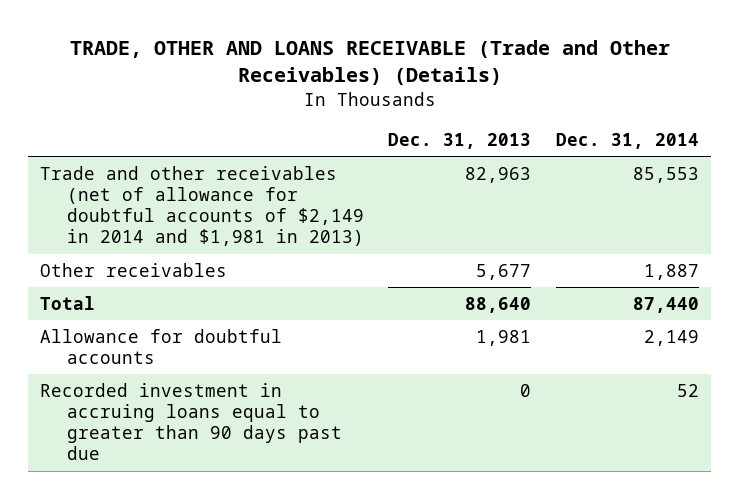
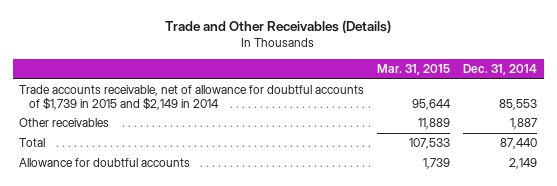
[69,40,670,86] TRADE, OTHER AND LOANS RECEIVABLE (Trade and Other Receivables) (Details) -> [165,20,392,34] Trade and Other Receivables (Details)
[388,133,532,150] Dec. 31, 2013 -> none
none -> [377,63,451,75] Mar. 31, 2015
[40,165,364,247] Trade and other receivables (net of allowance for doubtful accounts of $2,149 in 2014 and $1,981 in 2013) -> [19,85,365,110] Trade accounts receivable, net of allowance for doubtful accounts of $1,739 in 2015 and $2,149 in 2014
[40,382,342,461] Recorded investment in accruing loans equal to greater than 90 days past due -> none

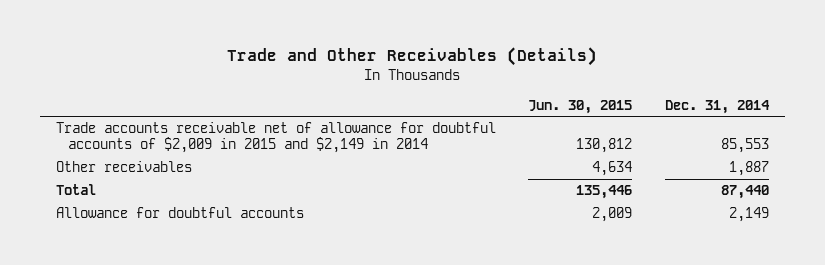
[377,63,451,75] Mar. 31, 2015 -> none
none -> [528,99,633,114] Jun. 30, 2015
[19,85,365,110] Trade accounts receivable, net of allowance for doubtful accounts of $1,739 in 2015 and $2,149 in 2014 -> [56,122,497,154] Trade accounts receivable net of allowance for doubtful accounts of $2,009 in 2015 and $2,149 in 2014

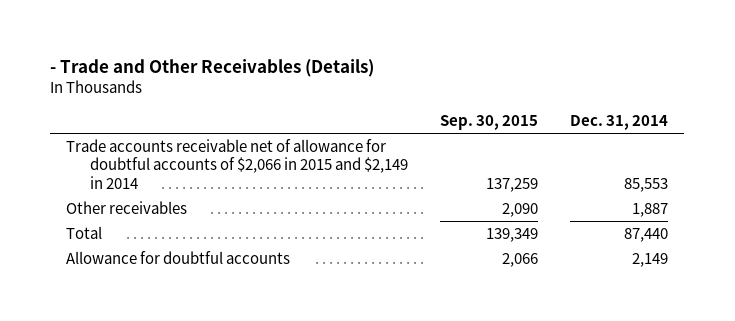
[227,47,598,67] Trade and Other Receivables (Details) -> [50,59,375,78] - Trade and Other Receivables (Details)
[528,99,633,114] Jun. 30, 2015 -> none
none -> [440,115,539,131] Sep. 30, 2015
[56,122,497,154] Trade accounts receivable net of allowance for doubtful accounts of $2,009 in 2015 and $2,149 in 2014 -> [66,138,409,189] Trade accounts receivable net of allowance for doubtful accounts of $2,066 in 2015 and $2,149 in 2014

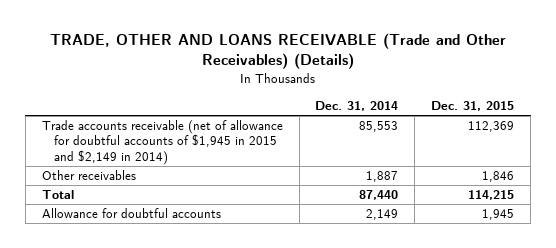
[50,59,375,78] - Trade and Other Receivables (Details) -> [49,33,506,70] TRADE, OTHER AND LOANS RECEIVABLE (Trade and Other Receivables) (Details)
[440,115,539,131] Sep. 30, 2015 -> none
none -> [431,100,515,111] Dec. 31, 2015
[66,138,409,189] Trade accounts receivable net of allowance for doubtful accounts of $2,066 in 2015 and $2,149 in 2014 -> [41,120,283,165] Trade accounts receivable (net of allowance for doubtful accounts of $1,945 in 2015 and $2,149 in 2014)

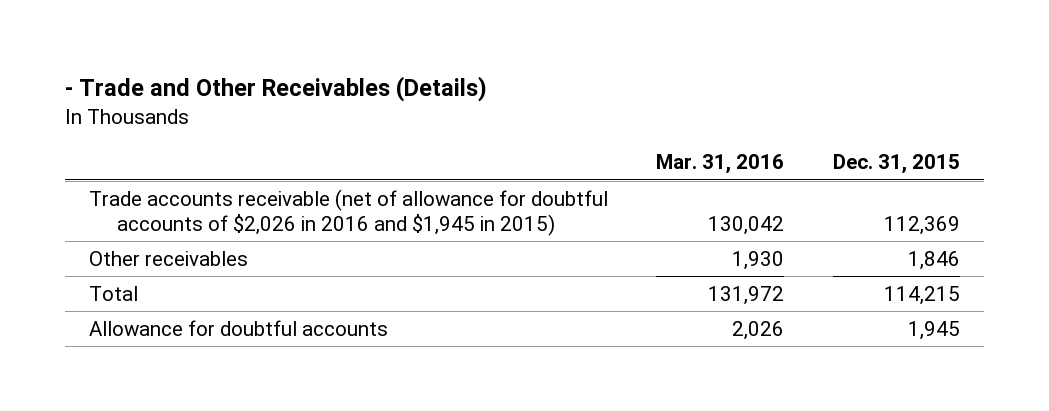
[49,33,506,70] TRADE, OTHER AND LOANS RECEIVABLE (Trade and Other Receivables) (Details) -> [64,76,487,103] - Trade and Other Receivables (Details)
[315,100,399,111] Dec. 31, 2014 -> none
none -> [656,154,785,175] Mar. 31, 2016
[41,120,283,165] Trade accounts receivable (net of allowance for doubtful accounts of $1,945 in 2015 and $2,149 in 2014) -> [88,188,608,236] Trade accounts receivable (net of allowance for doubtful accounts of $2,026 in 2016 and $1,945 in 2015)

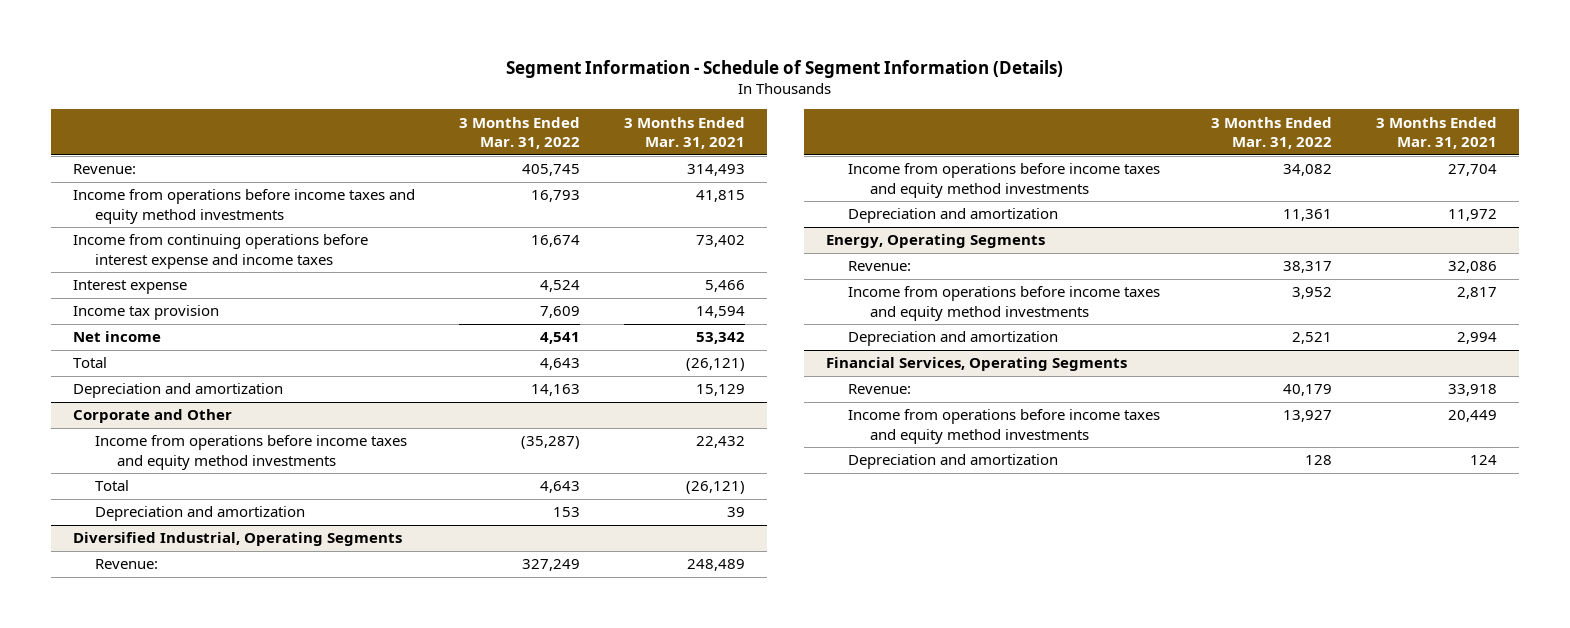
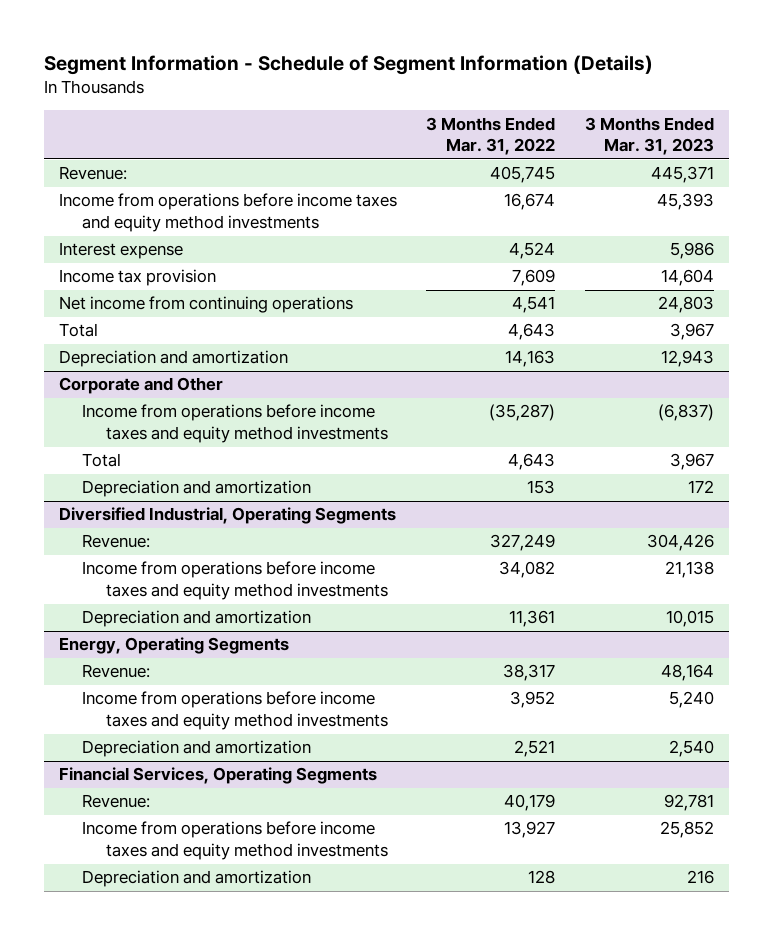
[623,116,745,150] 3 Months Ended Mar. 31, 2021 -> none
none -> [585,116,715,156] 3 Months Ended Mar. 31, 2023
[73,234,369,269] Income from continuing operations before interest expense and income taxes -> none
[530,190,580,203] 16,793 -> [504,193,556,211] 16,674
[73,331,162,343] Net income -> [58,296,353,314] Net income from continuing operations

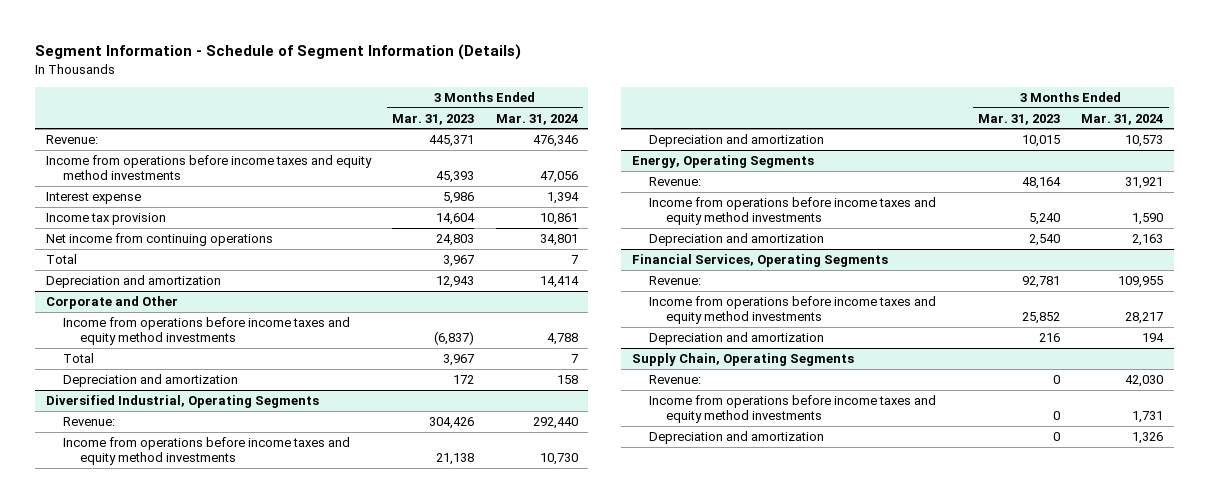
[426,116,556,156] 3 Months Ended Mar. 31, 2022 -> none
none -> [495,113,578,125] Mar. 31, 2024
none -> [631,353,854,367] Supply Chain, Operating Segments
none -> [648,375,701,385] Revenue:
none -> [648,395,936,424] Income from operations before income taxes and equity method investments
none -> [648,431,824,445] Depreciation and amortization

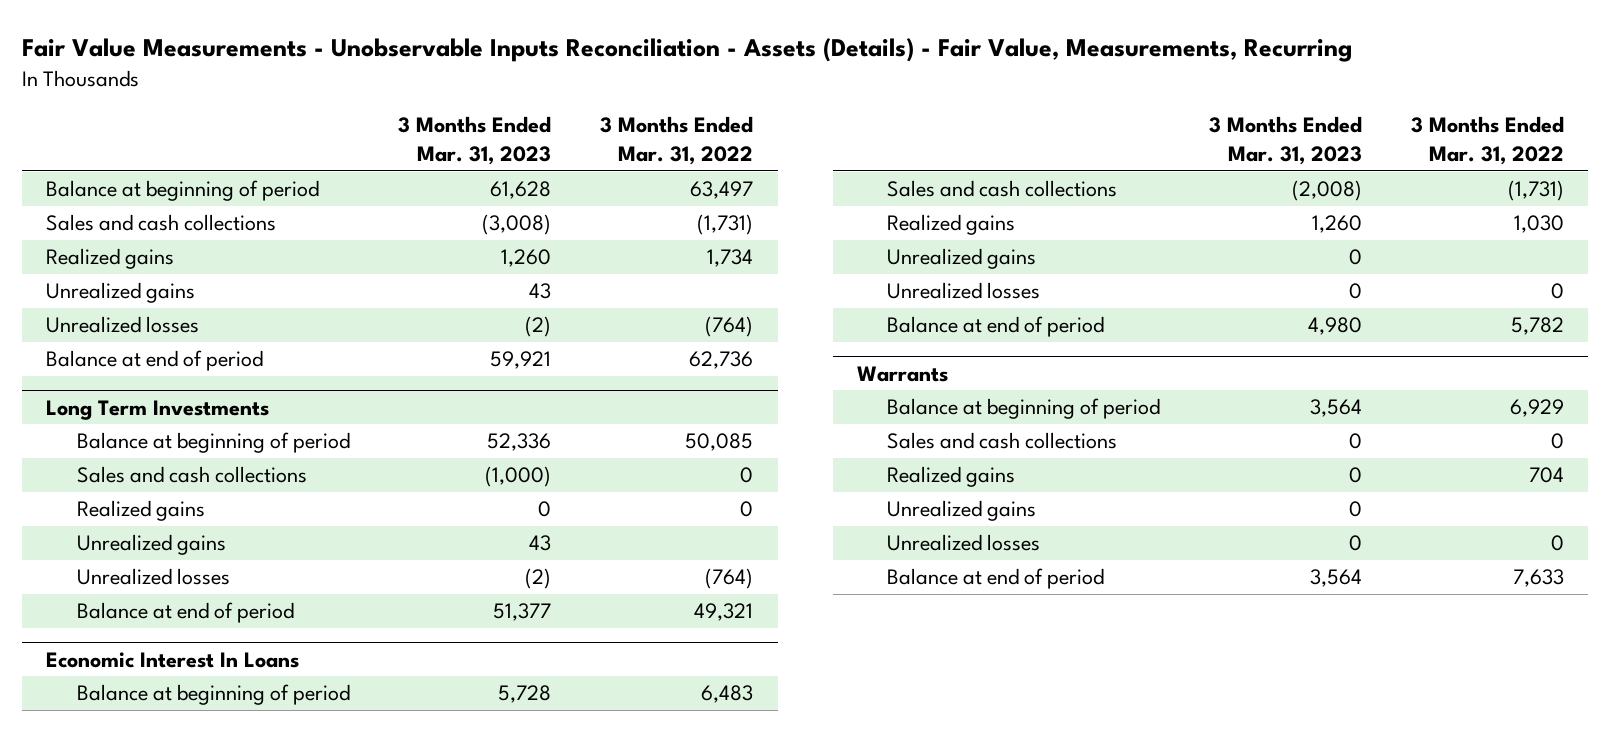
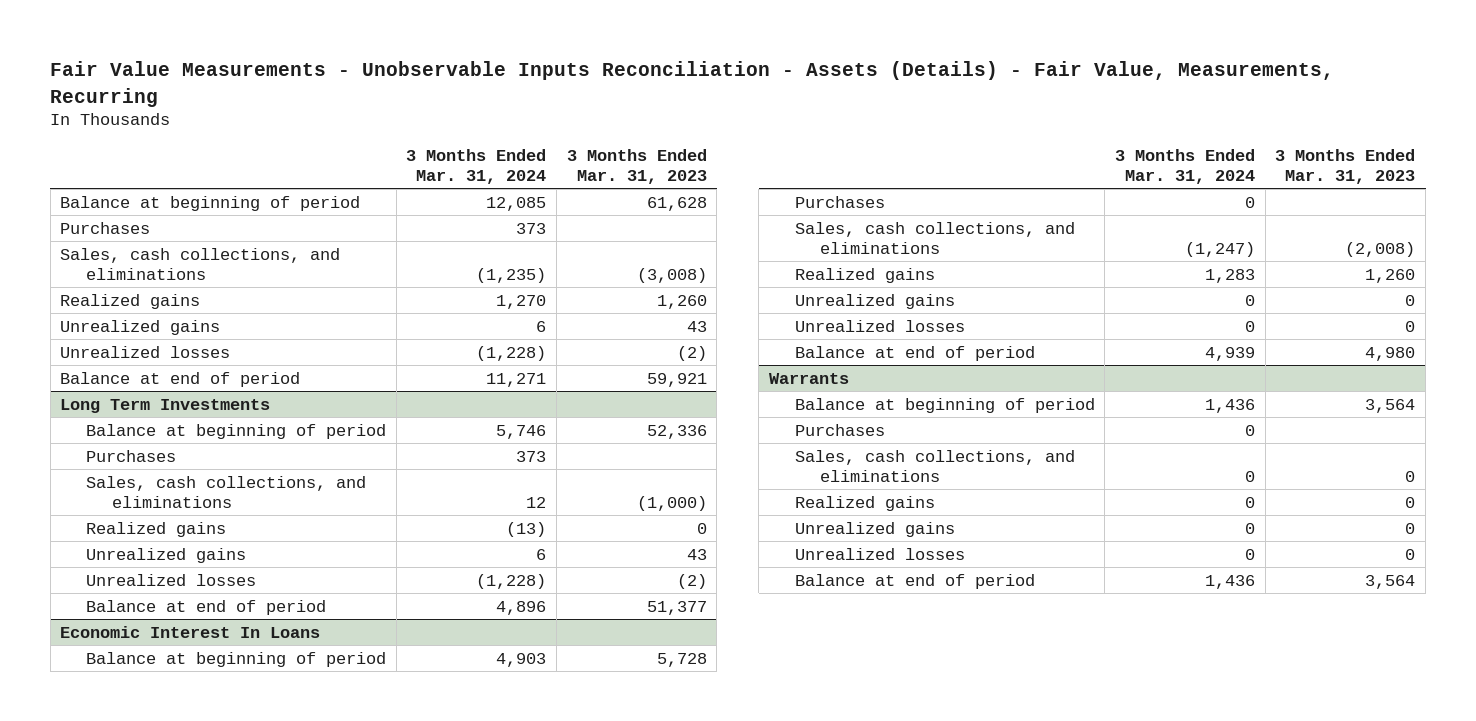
[600,116,754,165] 3 Months Ended Mar. 31, 2022 -> none
none -> [406,148,547,184] 3 Months Ended Mar. 31, 2024
none -> [60,221,151,234] Purchases
[46,214,277,232] Sales and cash collections -> [60,247,341,280] Sales, cash collections, and eliminations
none -> [86,449,177,462] Purchases
[76,466,307,484] Sales and cash collections -> [86,475,367,508] Sales, cash collections, and eliminations
none -> [794,195,885,208] Purchases
[887,180,1118,198] Sales and cash collections -> [794,221,1075,254] Sales, cash collections, and eliminations
none -> [794,423,885,436] Purchases
[887,432,1118,450] Sales and cash collections -> [794,449,1075,482] Sales, cash collections, and eliminations

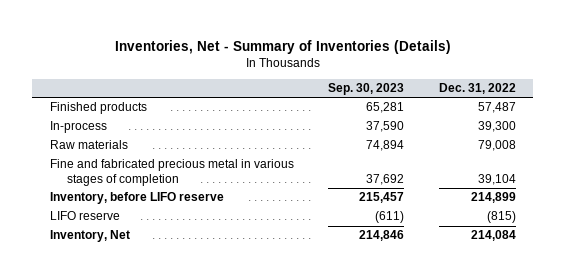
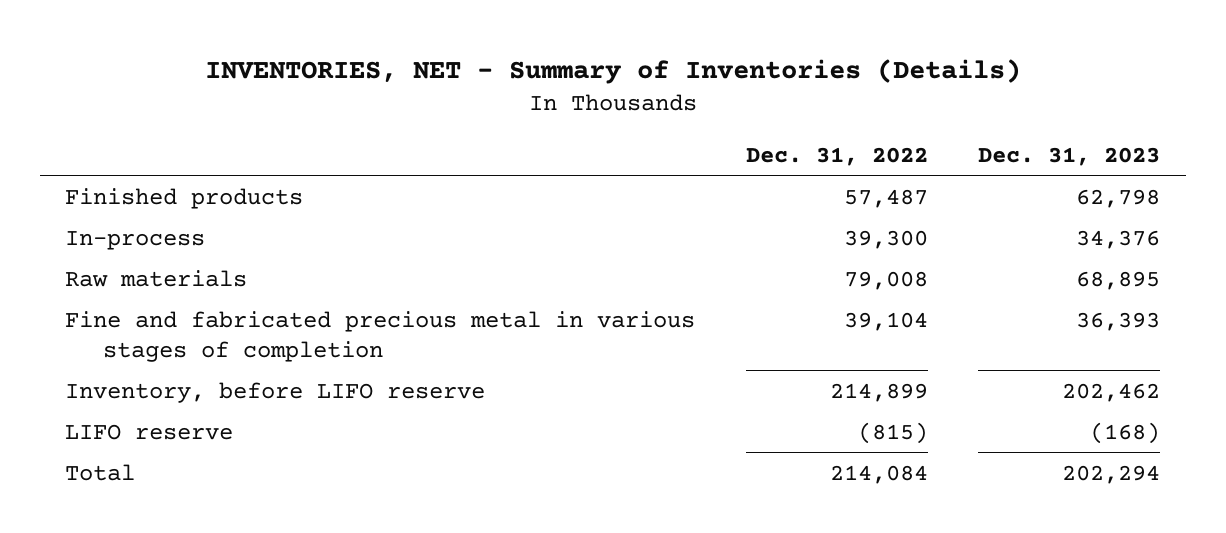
[114,39,451,54] Inventories, Net - Summary of Inventories (Details) -> [204,58,1021,84] INVENTORIES, NET - Summary of Inventories (Details)
[328,83,405,96] Sep. 30, 2023 -> none
none -> [978,146,1161,166] Dec. 31, 2023
[49,230,130,243] Inventory, Net -> [65,463,136,481] Total

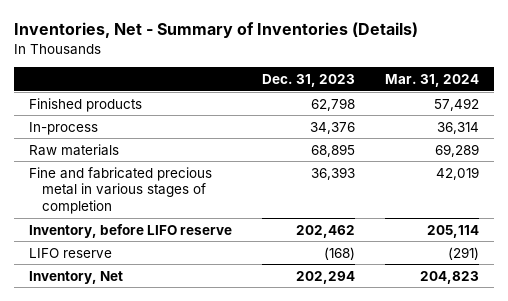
[204,58,1021,84] INVENTORIES, NET - Summary of Inventories (Details) -> [13,22,418,39] Inventories, Net - Summary of Inventories (Details)
[745,146,928,166] Dec. 31, 2022 -> none
none -> [385,73,480,87] Mar. 31, 2024
[65,463,136,481] Total -> [28,270,123,284] Inventory, Net

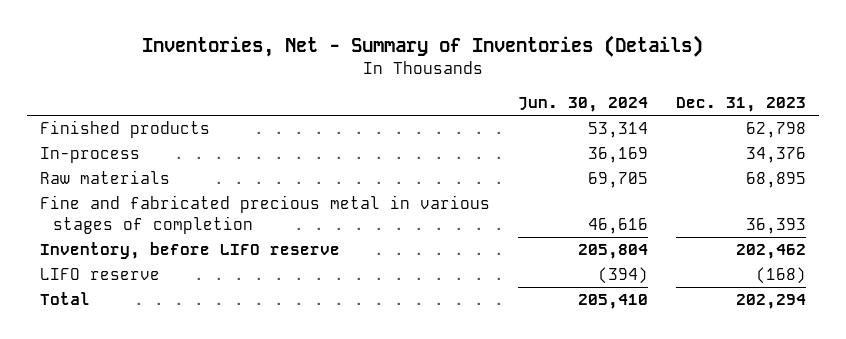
[385,73,480,87] Mar. 31, 2024 -> none
none -> [518,97,649,113] Jun. 30, 2024
[28,270,123,284] Inventory, Net -> [40,292,91,306] Total

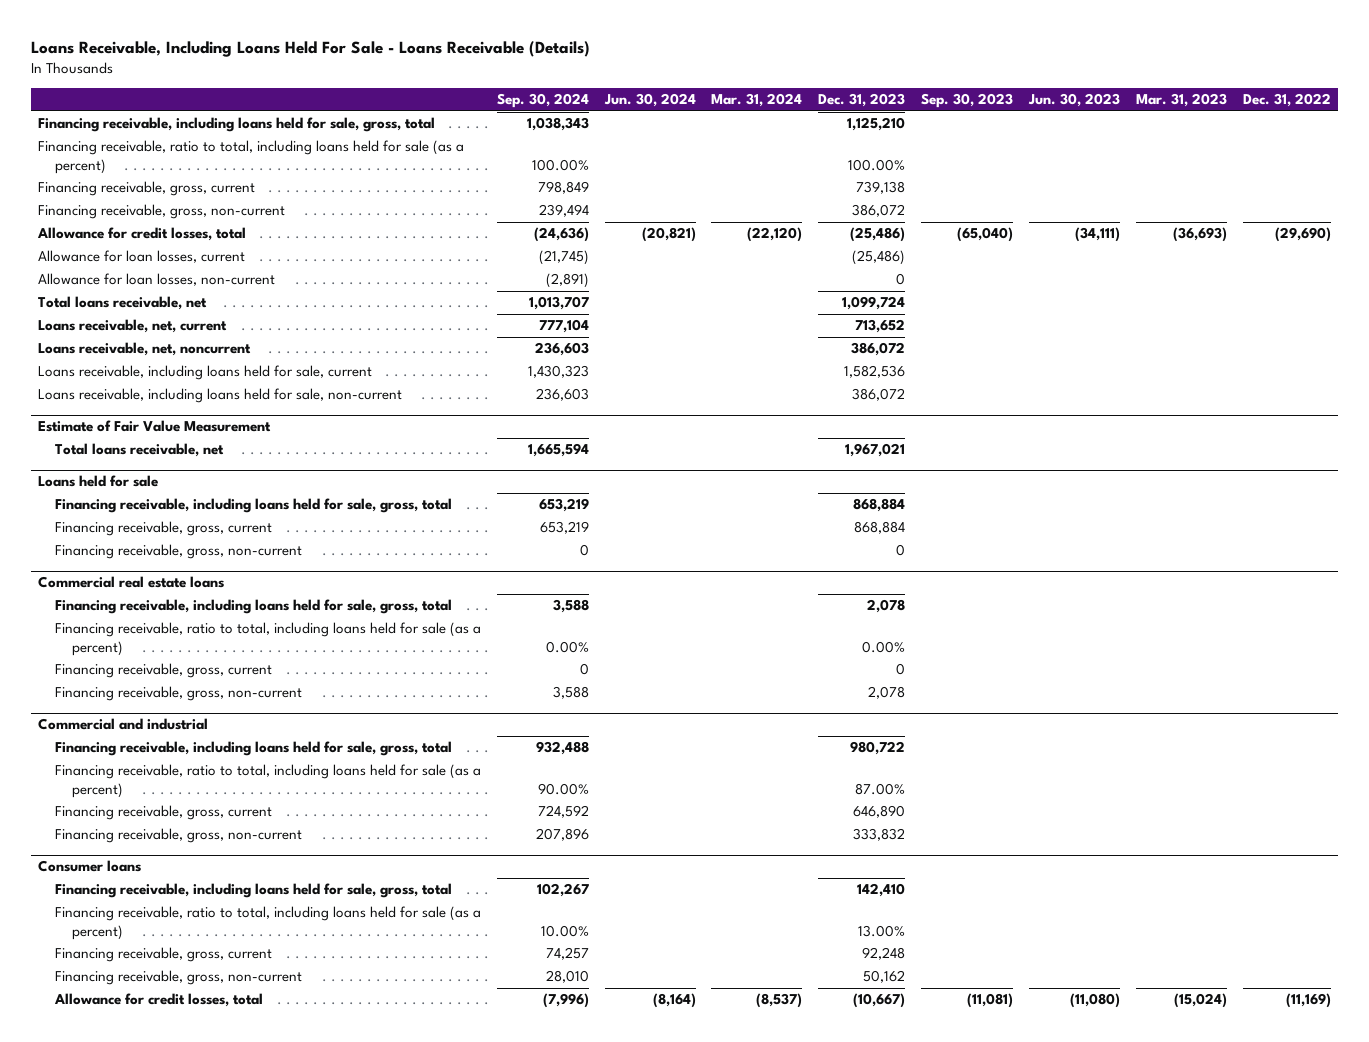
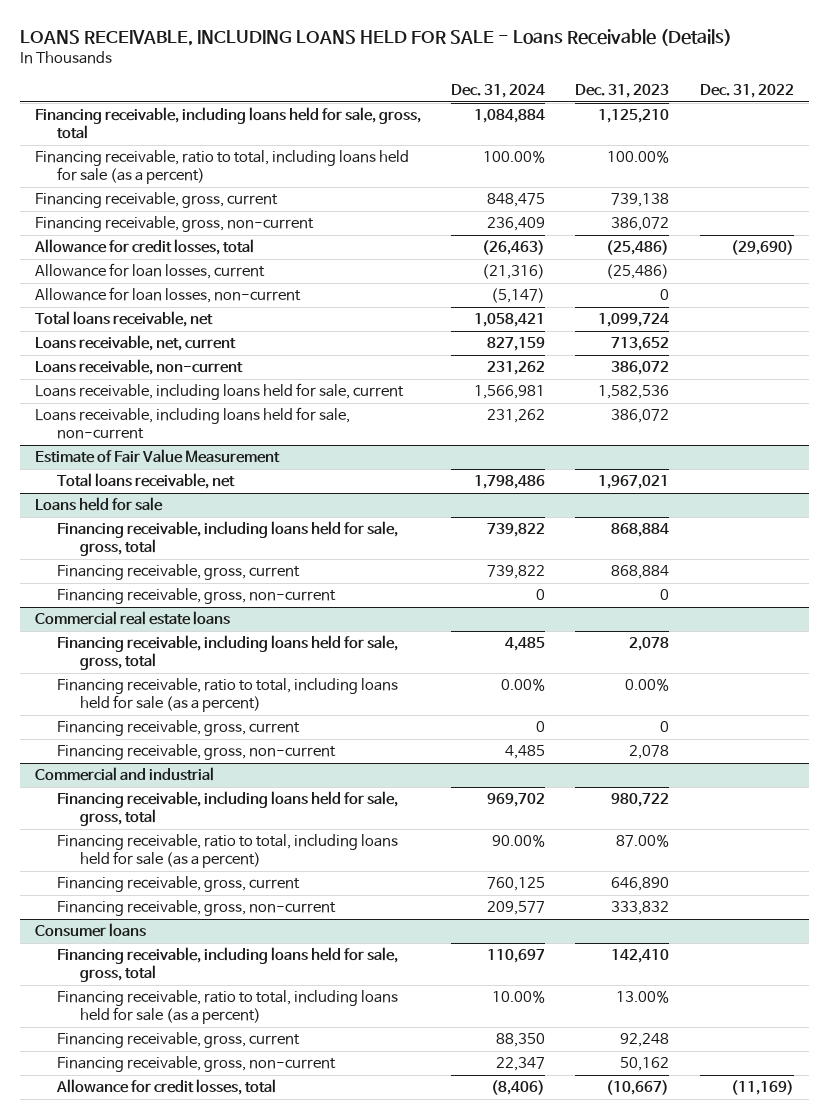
[30,41,590,58] Loans Receivable, Including Loans Held For Sale - Loans Receivable (Details) -> [19,28,732,46] LOANS RECEIVABLE, INCLUDING LOANS HELD FOR SALE - Loans Receivable (Details)
[496,93,589,109] Sep. 30, 2024 -> none
[603,93,696,108] Jun. 30, 2024 -> none
[711,93,803,108] Mar. 31, 2024 -> none
[921,93,1014,109] Sep. 30, 2023 -> none
[1027,93,1120,108] Jun. 30, 2023 -> none
[1135,93,1227,108] Mar. 31, 2023 -> none
none -> [451,84,546,99] Dec. 31, 2024
[38,342,252,357] Loans receivable, net, noncurrent -> [34,359,243,376] Loans receivable, non-current

